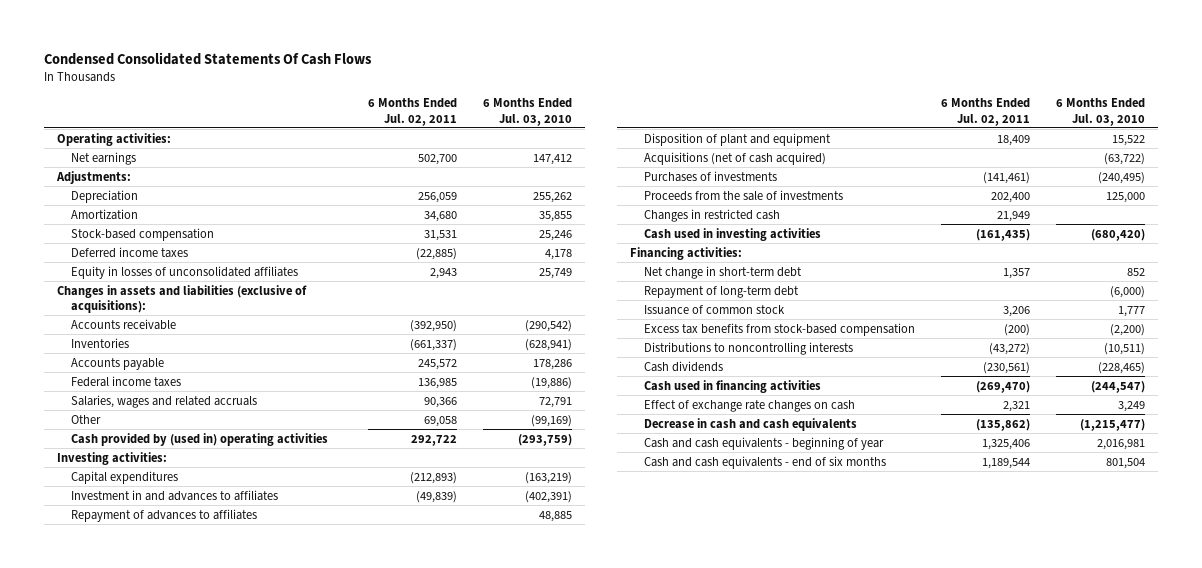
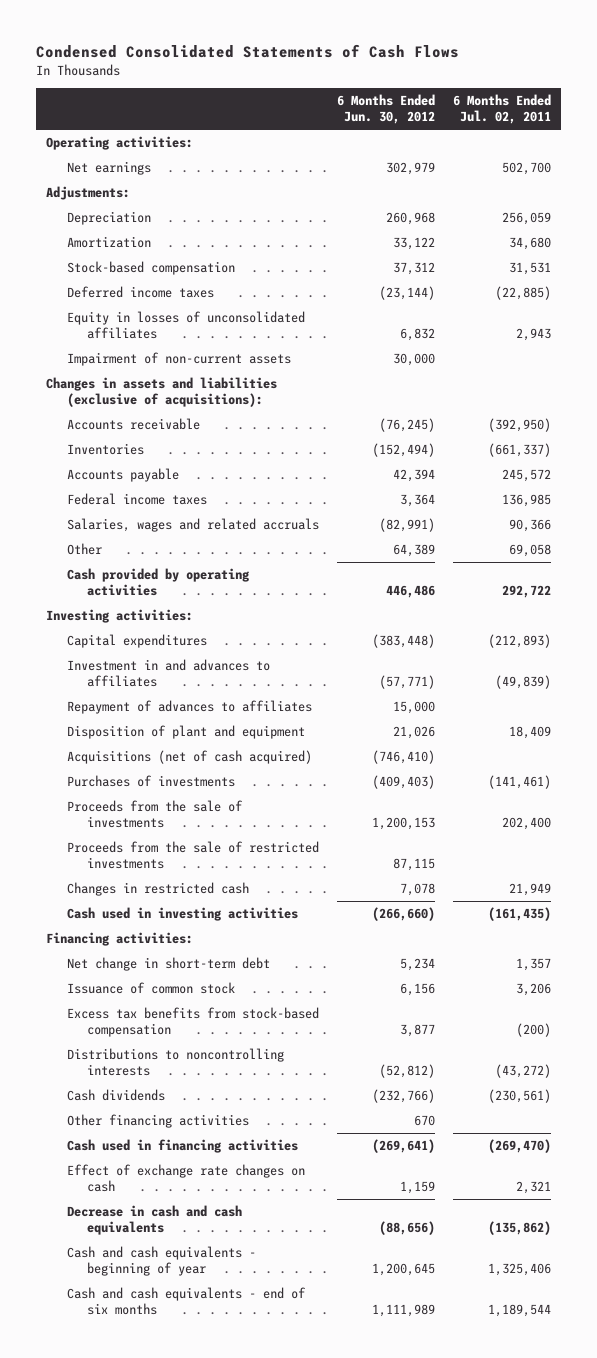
[44,51,373,65] Condensed Consolidated Statements Of Cash Flows -> [36,43,460,58] Condensed Consolidated Statements of Cash Flows
[483,98,573,126] 6 Months Ended Jul. 03, 2010 -> none
none -> [336,94,435,125] 6 Months Ended Jun. 30, 2012
none -> [66,352,291,367] Impairment of non-current assets
[71,432,329,446] Cash provided by (used in) operating activities -> [66,568,250,597] Cash provided by operating activities
none -> [66,841,319,870] Proceeds from the sale of restricted investments
[643,285,799,298] Repayment of long-term debt -> none
none -> [66,1114,249,1129] Other financing activities

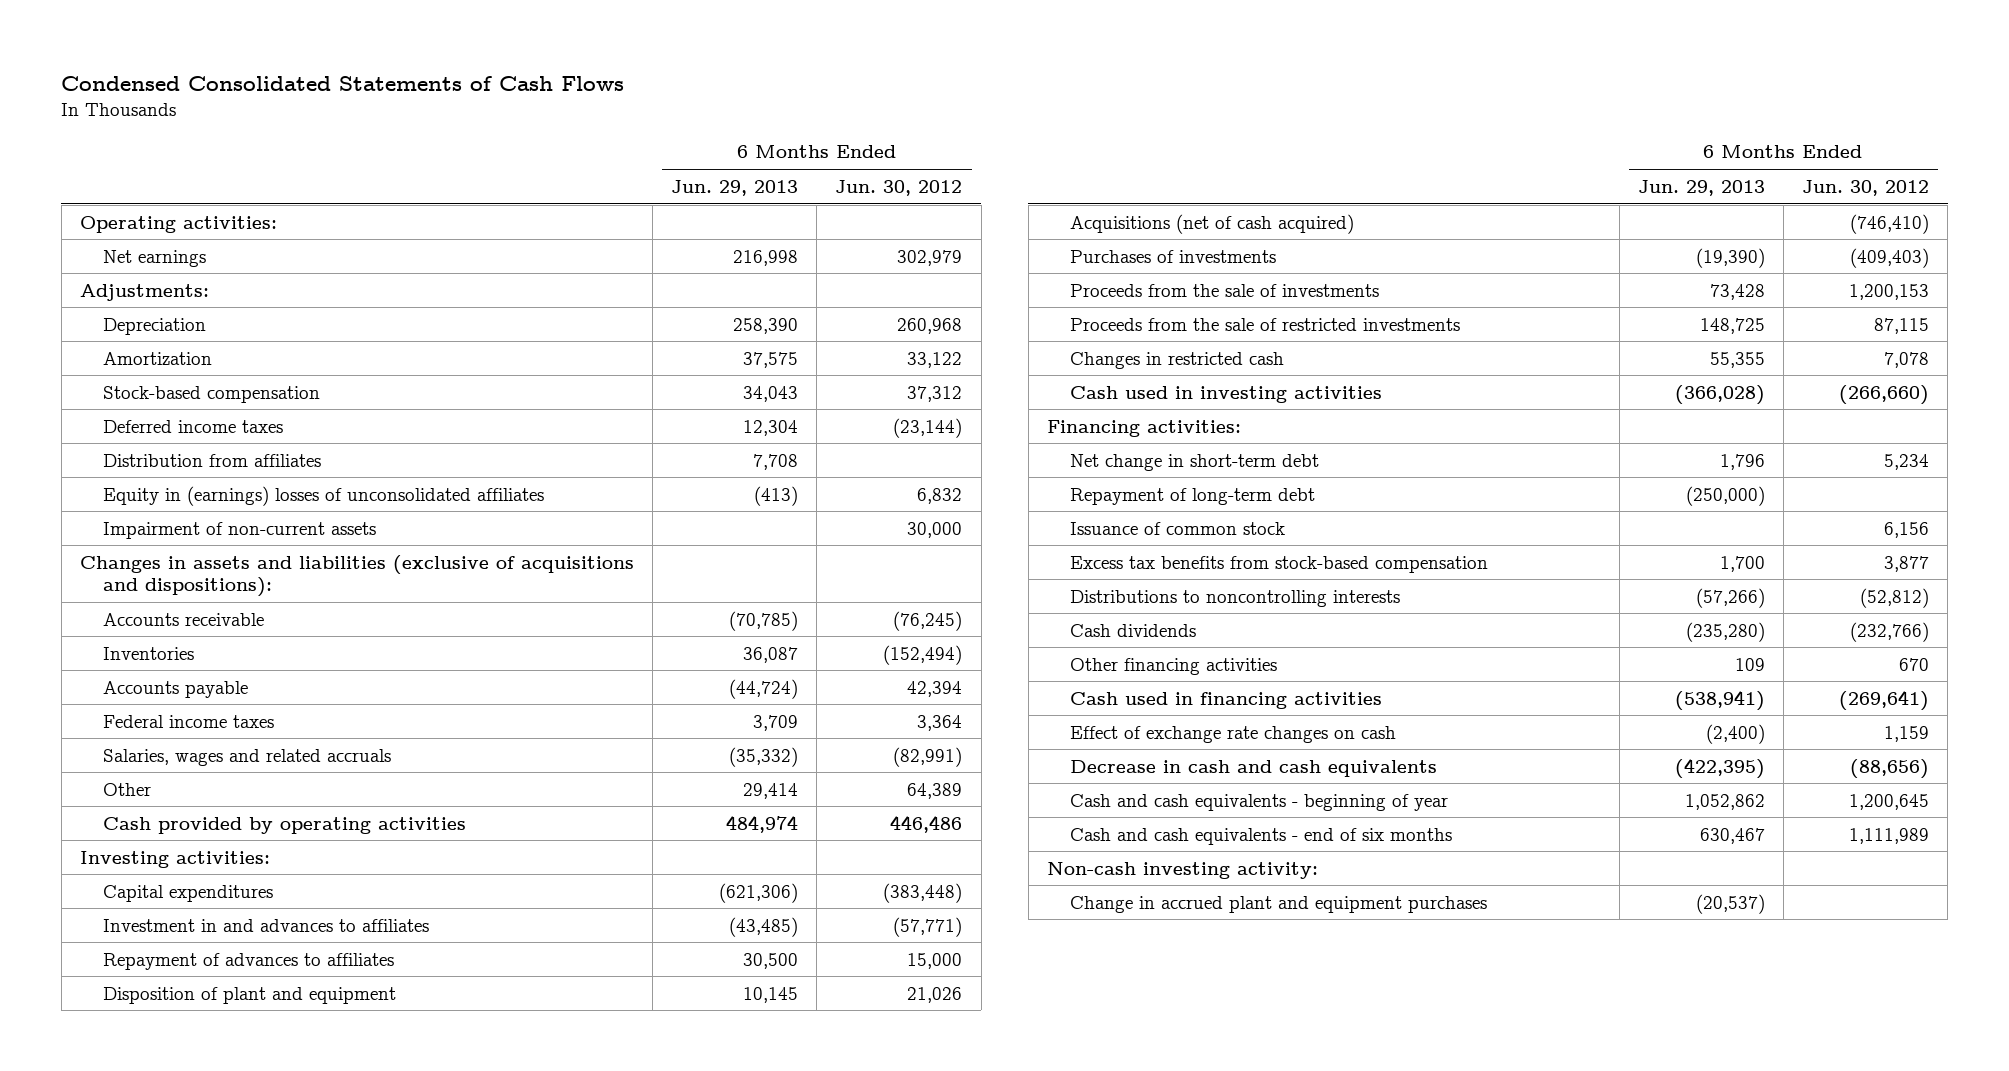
[453,94,552,125] 6 Months Ended Jul. 02, 2011 -> none
none -> [671,179,799,196] Jun. 29, 2013
none -> [103,453,322,467] Distribution from affiliates
[66,311,305,340] Equity in losses of unconsolidated affiliates -> [103,485,545,506] Equity in (earnings) losses of unconsolidated affiliates
[45,377,277,408] Changes in assets and liabilities (exclusive of acquisitions): -> [80,554,635,598] Changes in assets and liabilities (exclusive of acquisitions and dispositions):
none -> [1069,487,1315,505] Repayment of long-term debt
none -> [1046,861,1318,879] Non-cash investing activity:
none -> [1069,895,1487,913] Change in accrued plant and equipment purchases

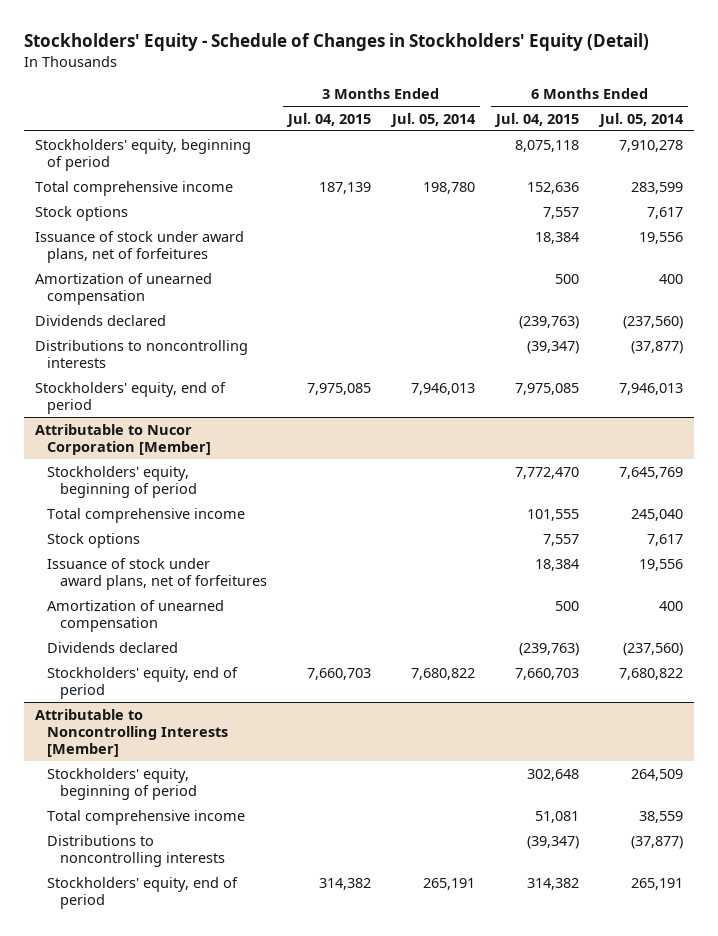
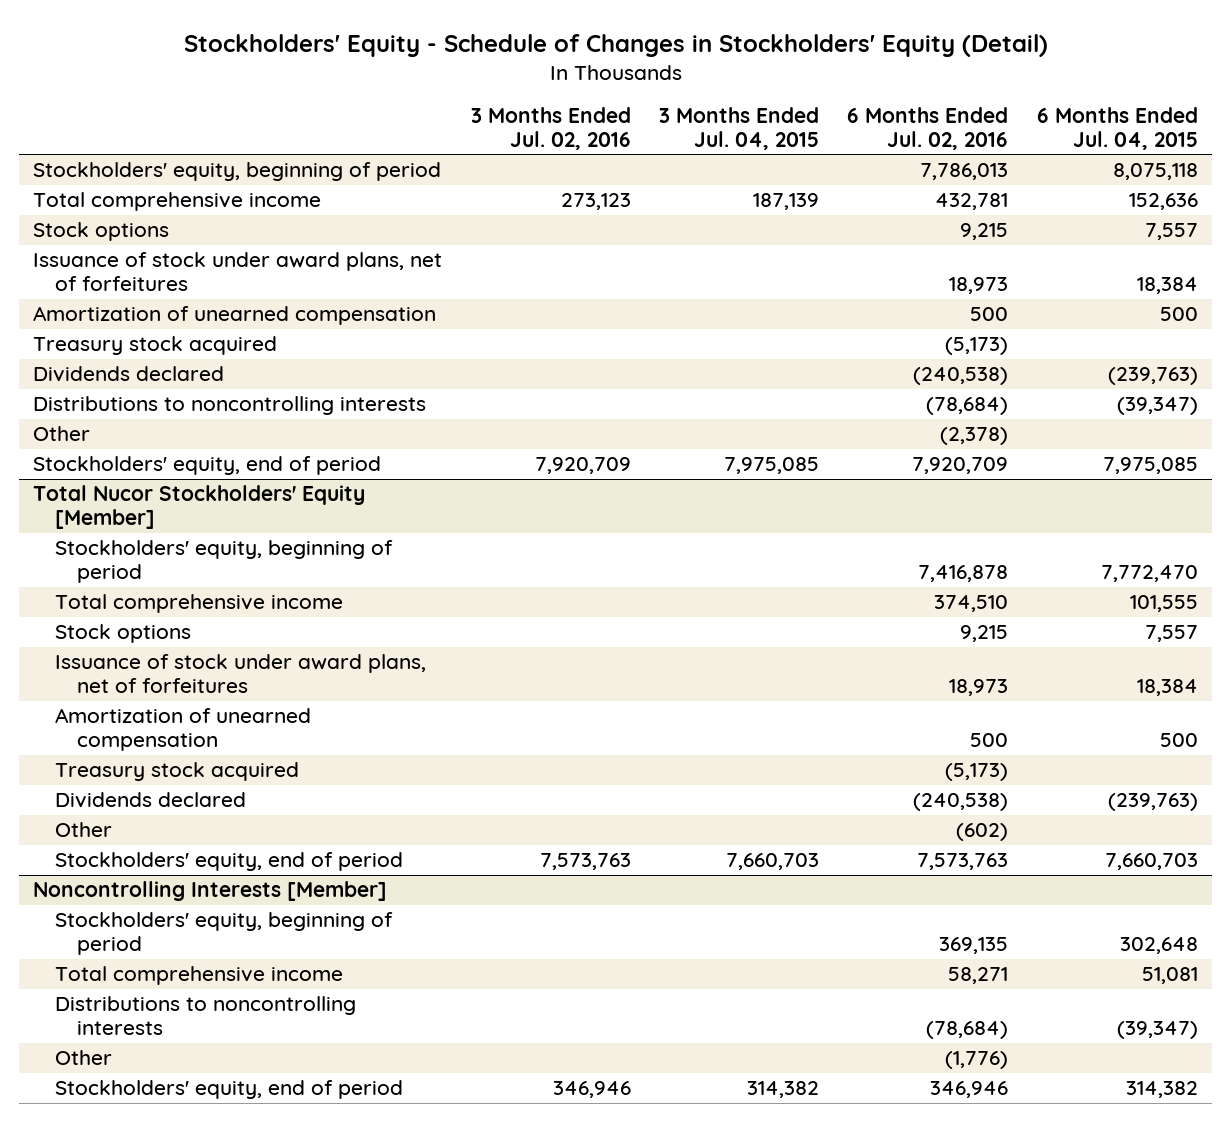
[389,112,476,127] Jul. 05, 2014 -> none
[598,112,685,127] Jul. 05, 2014 -> none
none -> [470,106,631,150] 3 Months Ended Jul. 02, 2016
none -> [847,106,1009,150] 6 Months Ended Jul. 02, 2016
none -> [33,336,278,356] Treasury stock acquired
none -> [33,426,91,442] Other
[34,423,212,455] Attributable to Nucor Corporation [Member] -> [33,485,366,530] Total Nucor Stockholders' Equity [Member]
none -> [55,762,300,782] Treasury stock acquired
none -> [55,822,113,838] Other
[34,708,229,758] Attributable to Noncontrolling Interests [Member] -> [33,881,388,902] Noncontrolling Interests [Member]
none -> [55,1050,113,1066] Other

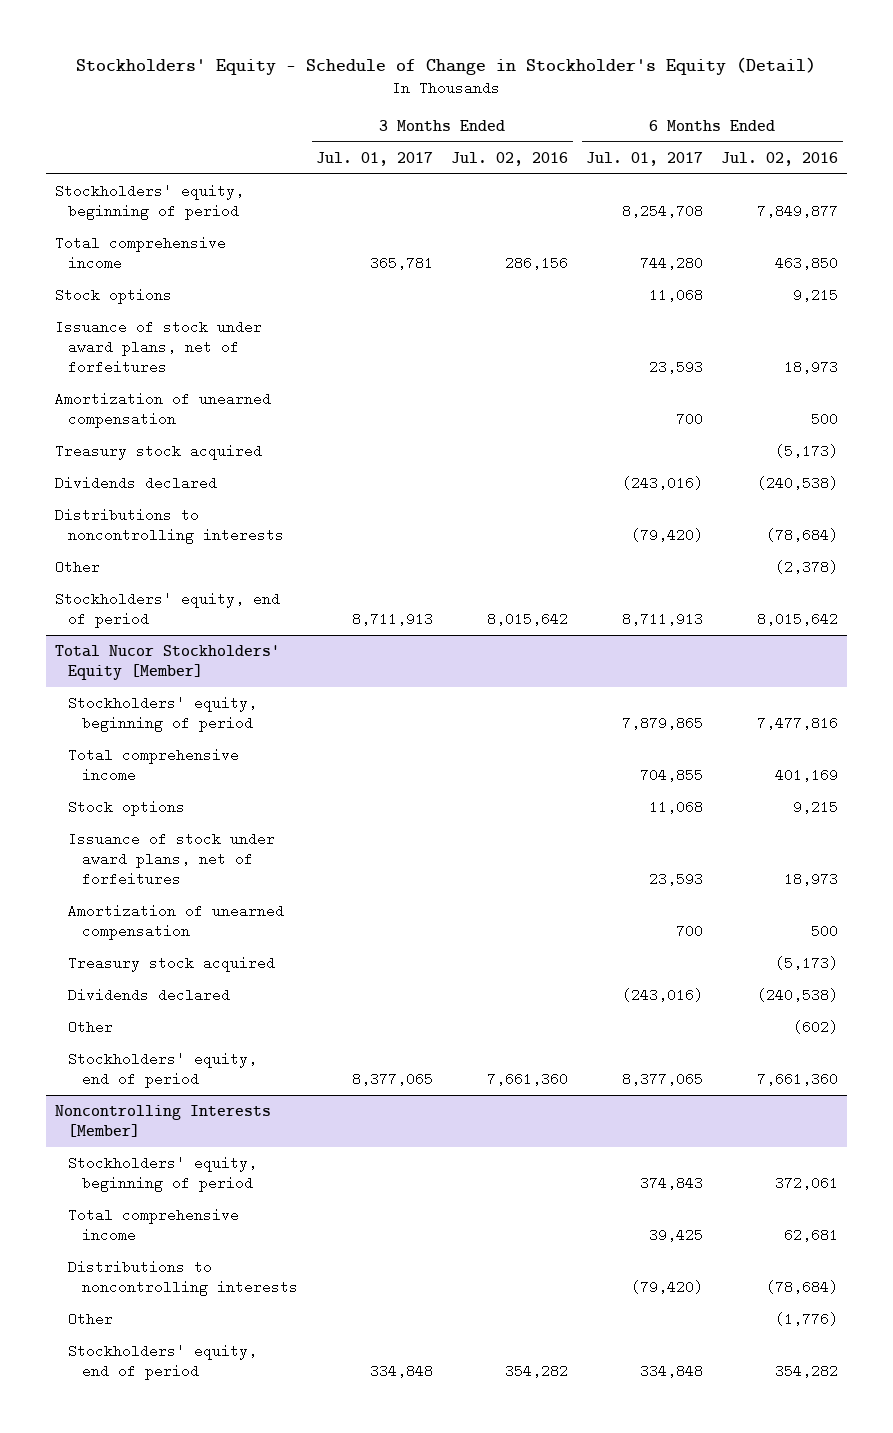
[183,33,1048,57] Stockholders' Equity - Schedule of Changes in Stockholders' Equity (Detail) -> [76,57,817,76] Stockholders' Equity - Schedule of Change in Stockholder's Equity (Detail)
[659,106,820,150] 3 Months Ended Jul. 04, 2015 -> none
[1036,106,1198,150] 6 Months Ended Jul. 04, 2015 -> none
none -> [316,151,434,166] Jul. 01, 2017
none -> [586,151,704,166] Jul. 01, 2017
[920,163,1009,181] 7,786,013 -> [757,204,839,219] 7,849,877
[560,193,631,211] 273,123 -> [505,256,569,271] 286,156
[935,193,1009,211] 432,781 -> [775,256,839,271] 463,850
[534,457,631,475] 7,920,709 -> [487,612,569,627] 8,015,642
[912,457,1009,475] 7,920,709 -> [757,612,839,627] 8,015,642
[918,565,1009,583] 7,416,878 -> [757,716,839,731] 7,477,816
[934,595,1009,613] 374,510 -> [775,768,839,783] 401,169
[539,853,631,871] 7,573,763 -> [487,1072,569,1087] 7,661,360
[917,853,1009,871] 7,573,763 -> [757,1072,839,1087] 7,661,360
[939,937,1009,955] 369,135 -> [775,1176,839,1191] 372,061
[948,967,1009,985] 58,271 -> [784,1228,839,1243] 62,681
[552,1081,631,1099] 346,946 -> [505,1364,569,1379] 354,282
[930,1081,1009,1099] 346,946 -> [775,1364,839,1379] 354,282

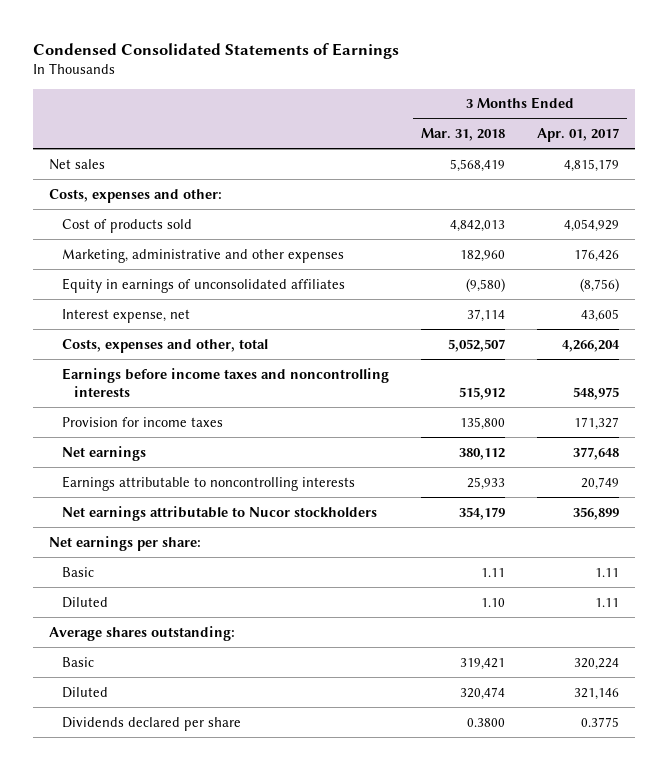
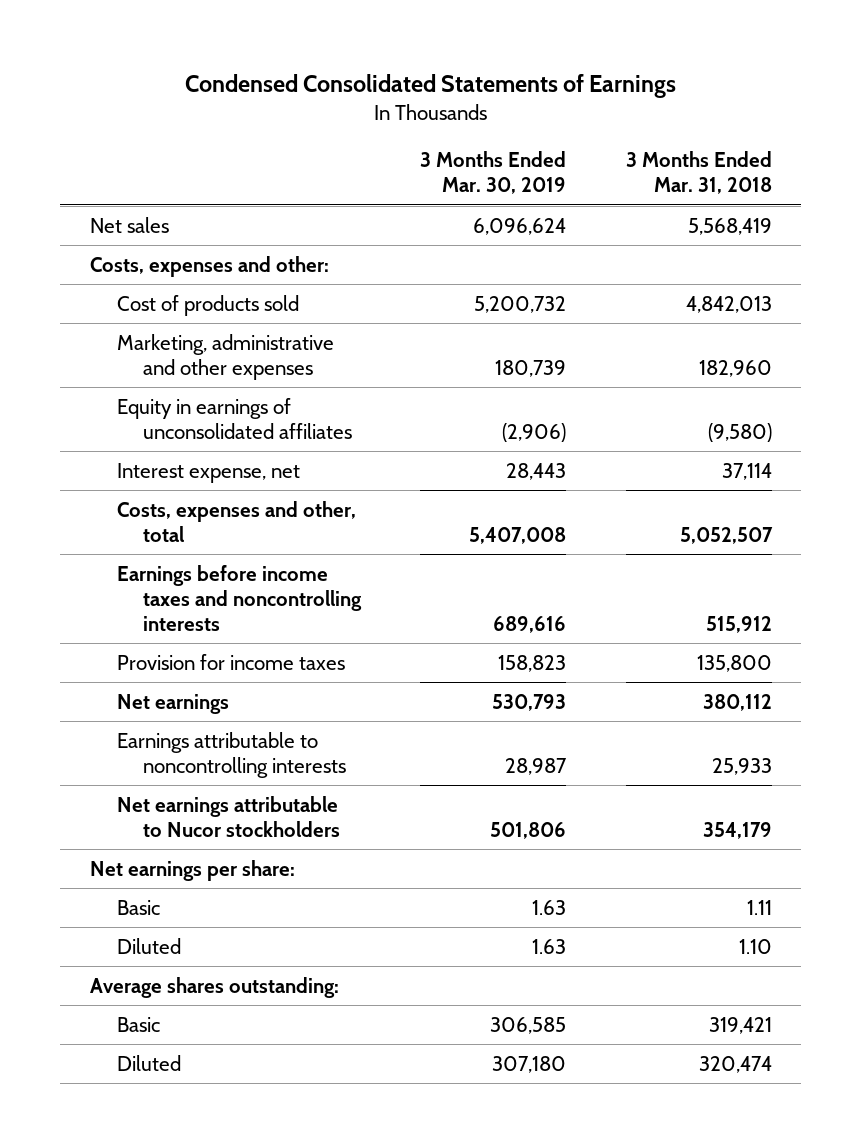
[537,128,620,143] Apr. 01, 2017 -> none
none -> [420,151,567,195] 3 Months Ended Mar. 30, 2019
[61,716,241,731] Dividends declared per share -> none

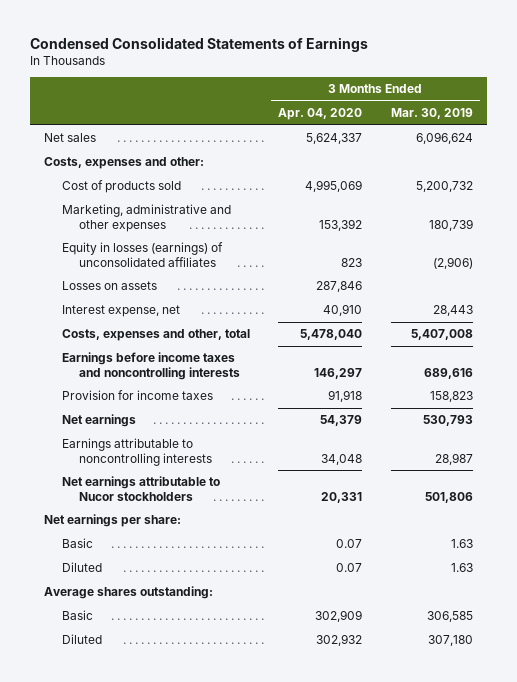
[625,151,772,195] 3 Months Ended Mar. 31, 2018 -> none
none -> [278,108,363,121] Apr. 04, 2020
[116,397,353,439] Equity in earnings of unconsolidated affiliates -> [61,242,223,267] Equity in losses (earnings) of unconsolidated affiliates
none -> [61,281,157,291] Losses on assets

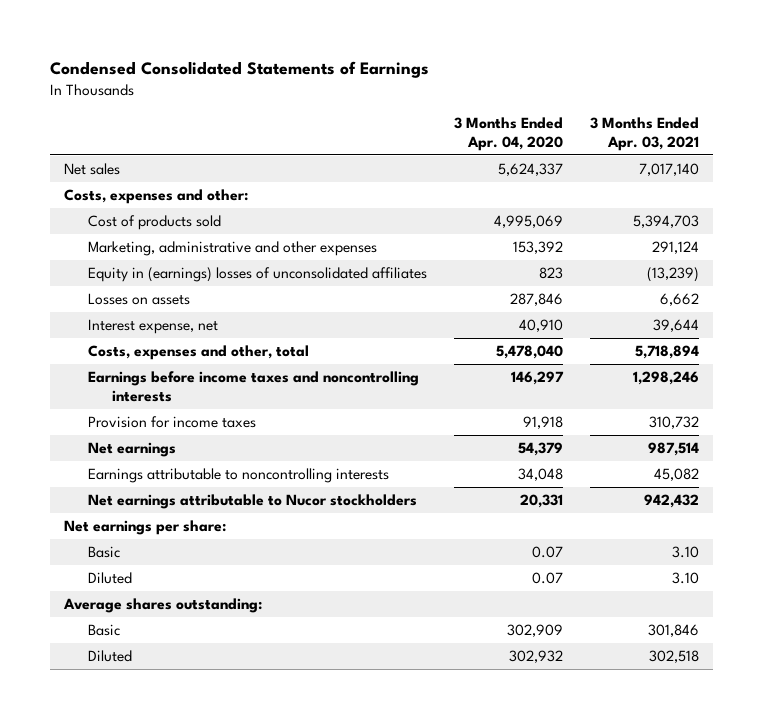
[390,108,473,120] Mar. 30, 2019 -> none
none -> [590,117,700,151] 3 Months Ended Apr. 03, 2021
[61,242,223,267] Equity in losses (earnings) of unconsolidated affiliates -> [87,267,427,283] Equity in (earnings) losses of unconsolidated affiliates

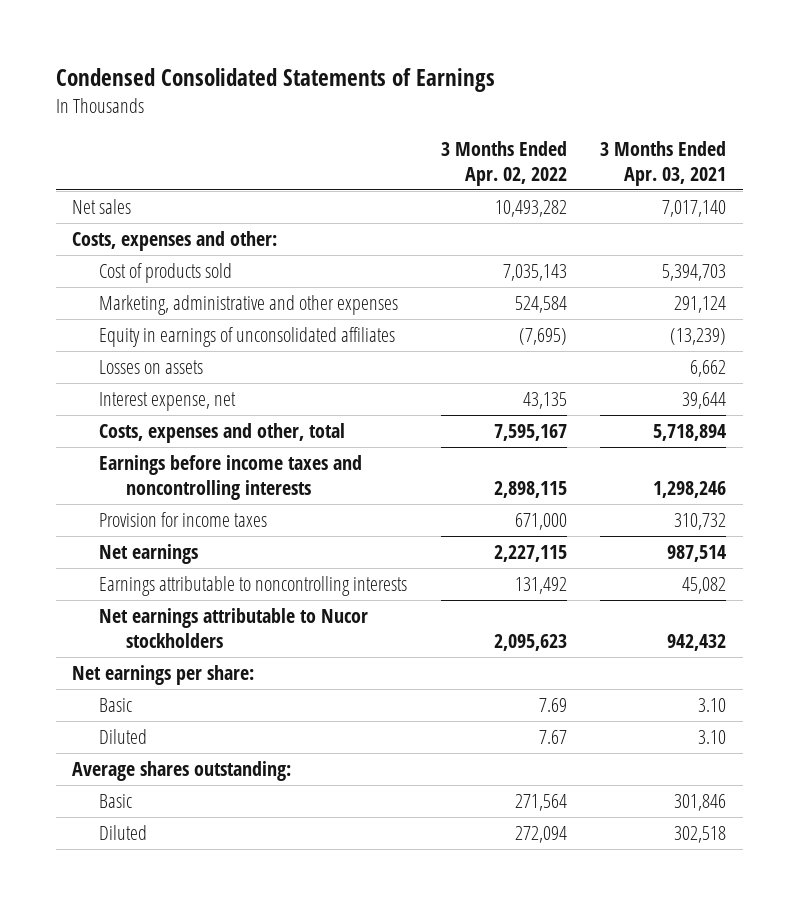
[454,117,564,151] 3 Months Ended Apr. 04, 2020 -> none
none -> [440,141,567,186] 3 Months Ended Apr. 02, 2022
[87,267,427,283] Equity in (earnings) losses of unconsolidated affiliates -> [99,327,396,348] Equity in earnings of unconsolidated affiliates

